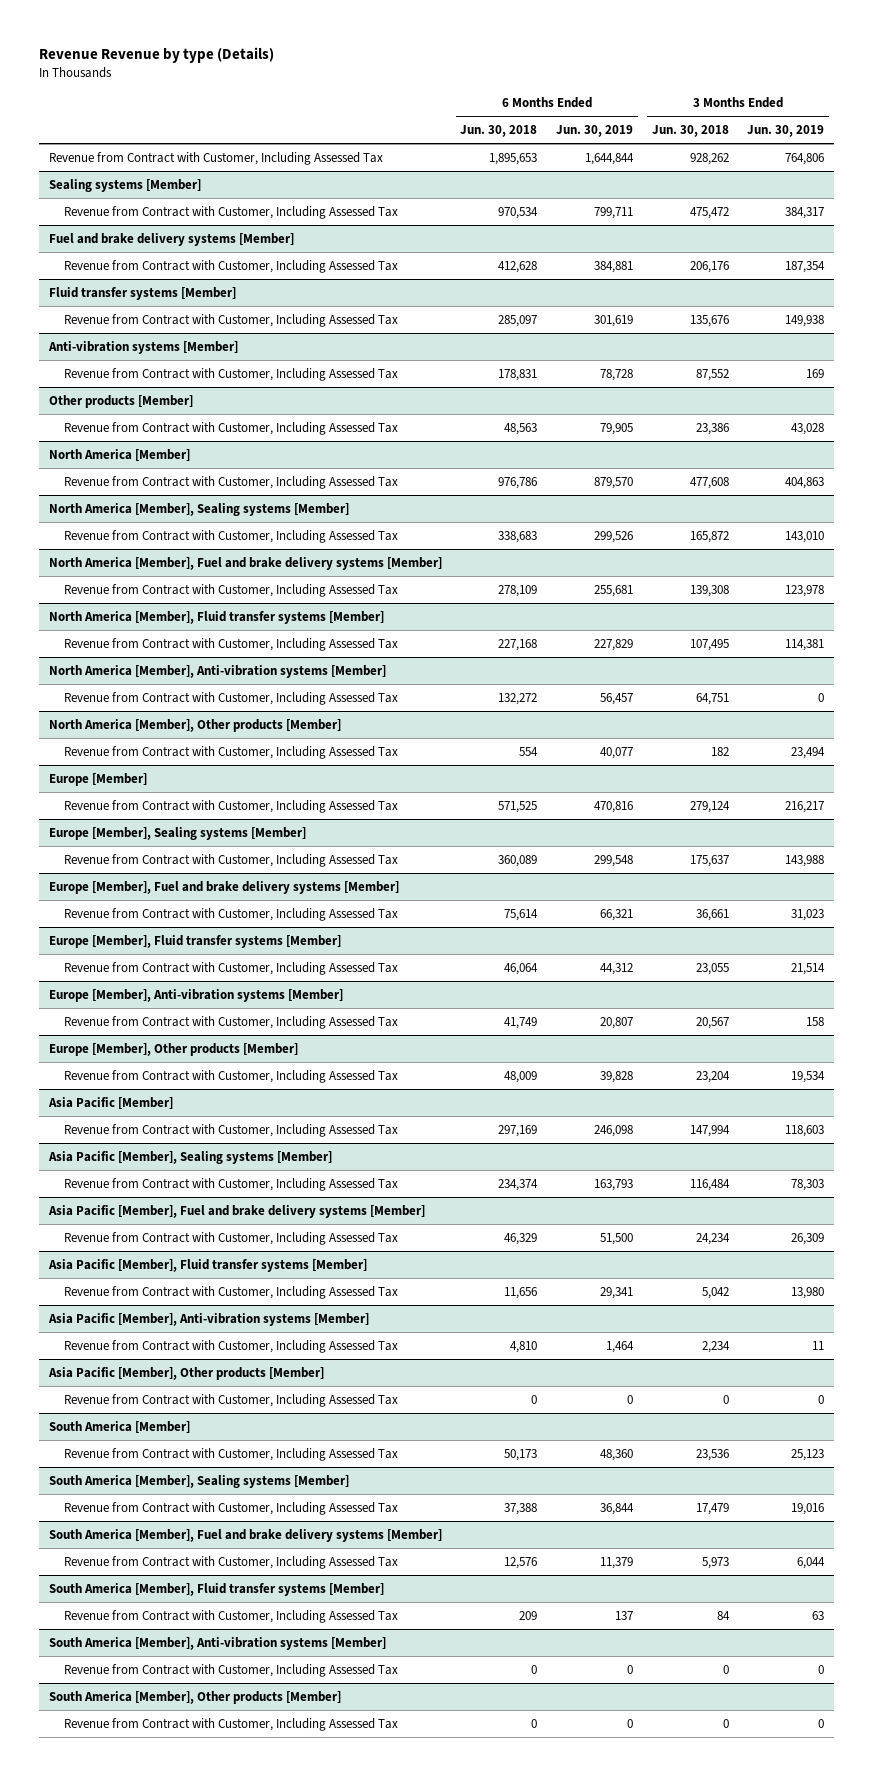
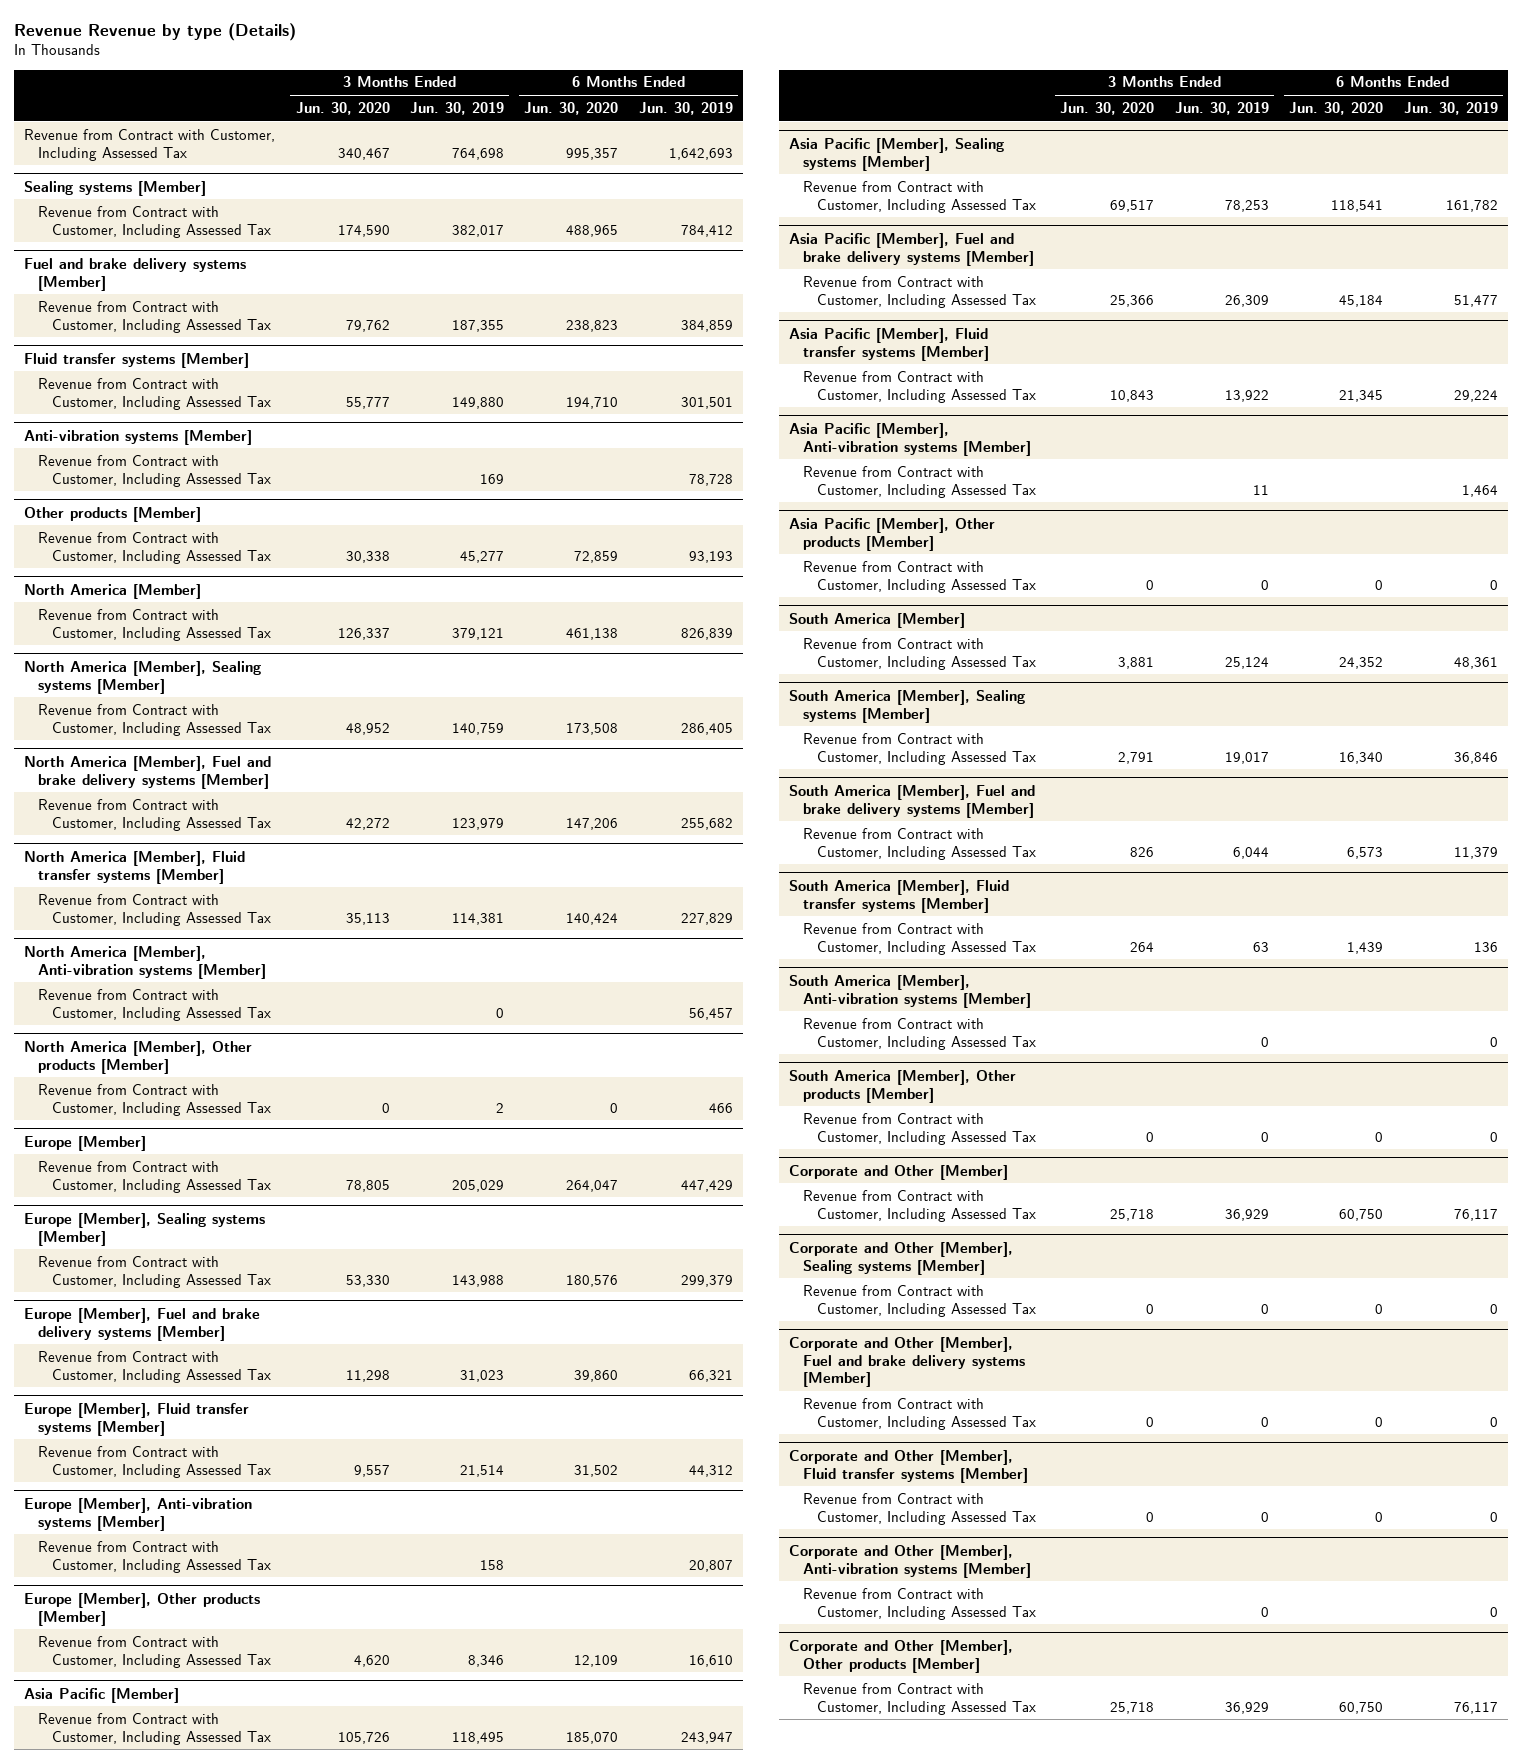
[460,124,538,137] Jun. 30, 2018 -> none
[651,124,729,137] Jun. 30, 2018 -> none
none -> [295,101,390,115] Jun. 30, 2020
none -> [524,101,619,115] Jun. 30, 2020
[584,152,634,165] 1,644,844 -> [668,147,733,160] 1,642,693
[785,152,825,165] 764,806 -> [451,147,504,160] 764,698
[593,206,633,219] 799,711 -> [680,224,733,237] 784,412
[785,206,825,219] 384,317 -> [451,224,504,237] 382,017
[593,260,633,273] 384,881 -> [680,319,733,332] 384,859
[785,260,826,273] 187,354 -> [451,319,504,332] 187,355
[593,314,633,327] 301,619 -> [680,396,733,409] 301,501
[785,314,825,327] 149,938 -> [451,396,504,409] 149,880
[599,422,633,435] 79,905 -> [688,550,733,563] 93,193
[791,422,825,435] 43,028 -> [459,550,504,563] 45,277
[593,476,633,489] 879,570 -> [680,627,733,640] 826,839
[785,476,825,489] 404,863 -> [451,627,504,640] 379,121
[593,530,633,543] 299,526 -> [680,722,733,735] 286,405
[785,530,825,543] 143,010 -> [451,722,504,735] 140,759
[593,584,633,597] 255,681 -> [680,817,733,830] 255,682
[785,584,825,597] 123,978 -> [451,817,504,830] 123,979
[599,746,633,759] 40,077 -> [708,1102,733,1113] 466
[791,746,826,759] 23,494 -> [495,1102,504,1113] 2
[593,800,633,813] 470,816 -> [680,1179,733,1192] 447,429
[785,800,825,813] 216,217 -> [451,1179,504,1192] 205,029
[593,854,633,867] 299,548 -> [680,1274,733,1287] 299,379
[599,1070,633,1083] 39,828 -> [688,1654,733,1667] 16,610
[791,1070,826,1083] 19,534 -> [467,1654,504,1667] 8,346
[593,1124,633,1137] 246,098 -> [680,1731,733,1744] 243,947
[785,1124,825,1137] 118,603 -> [451,1731,504,1744] 118,495
[593,1178,633,1191] 163,793 -> [1445,199,1498,212] 161,782
[791,1178,825,1191] 78,303 -> [1224,199,1269,212] 78,253
[599,1232,633,1245] 51,500 -> [1453,294,1498,307] 51,477
[599,1286,633,1299] 29,341 -> [1453,389,1498,402] 29,224
[791,1286,825,1299] 13,980 -> [1224,389,1269,402] 13,922
[599,1448,633,1461] 48,360 -> [1453,656,1498,669] 48,361
[791,1448,825,1461] 25,123 -> [1224,656,1269,669] 25,124
[599,1502,634,1515] 36,844 -> [1453,751,1498,764] 36,846
[791,1502,825,1515] 19,016 -> [1224,751,1269,764] 19,017
[614,1610,633,1620] 137 -> [1473,941,1498,952] 136
none -> [788,1164,1008,1180] Corporate and Other [Member]
none -> [802,1189,1036,1222] Revenue from Contract with Customer, Including Assessed Tax
none -> [788,1241,1013,1275] Corporate and Other [Member], Sealing systems [Member]
none -> [802,1284,1036,1317] Revenue from Contract with Customer, Including Assessed Tax
none -> [788,1336,1025,1388] Corporate and Other [Member], Fuel and brake delivery systems [Member]
none -> [802,1397,1036,1430] Revenue from Contract with Customer, Including Assessed Tax
none -> [788,1449,1028,1483] Corporate and Other [Member], Fluid transfer systems [Member]
none -> [802,1492,1036,1525] Revenue from Contract with Customer, Including Assessed Tax
none -> [788,1544,1031,1578] Corporate and Other [Member], Anti-vibration systems [Member]
none -> [802,1587,1036,1620] Revenue from Contract with Customer, Including Assessed Tax
none -> [788,1639,1013,1673] Corporate and Other [Member], Other products [Member]
none -> [802,1682,1036,1715] Revenue from Contract with Customer, Including Assessed Tax

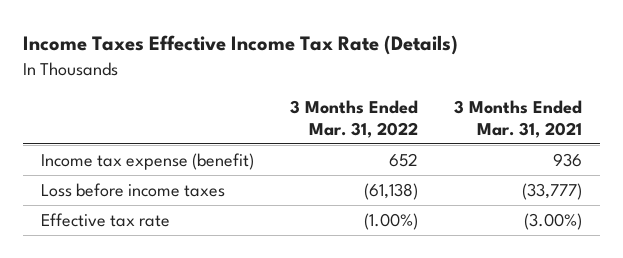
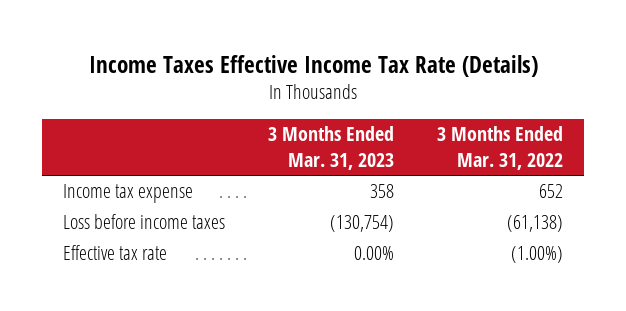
[453,100,582,138] 3 Months Ended Mar. 31, 2021 -> none
none -> [268,126,395,171] 3 Months Ended Mar. 31, 2023
[40,153,254,171] Income tax expense (benefit) -> [63,184,194,204] Income tax expense

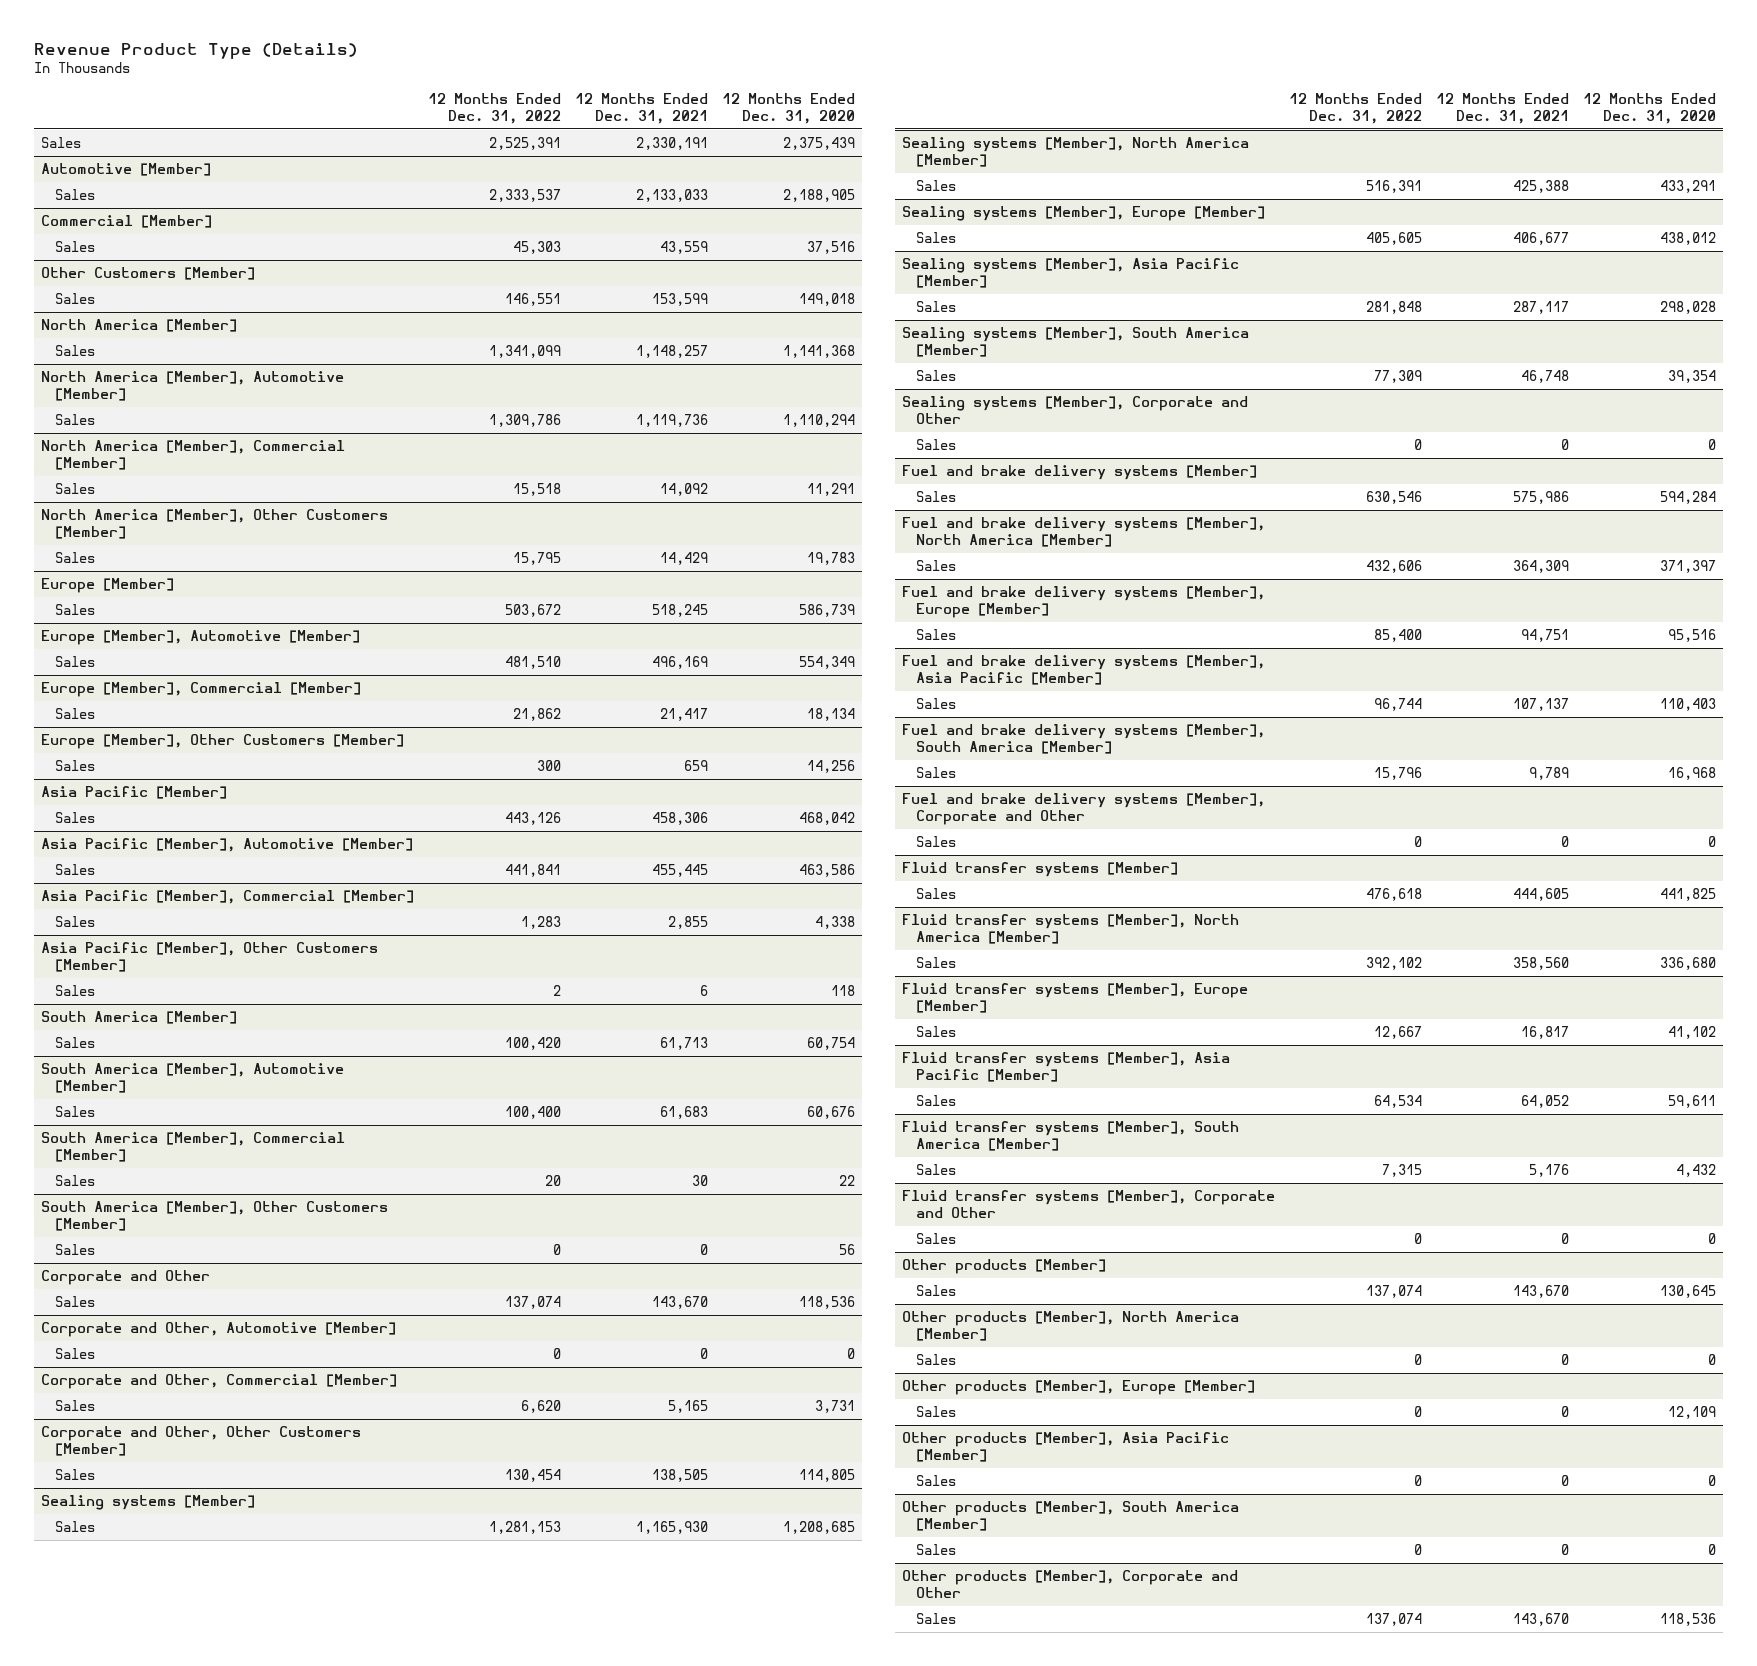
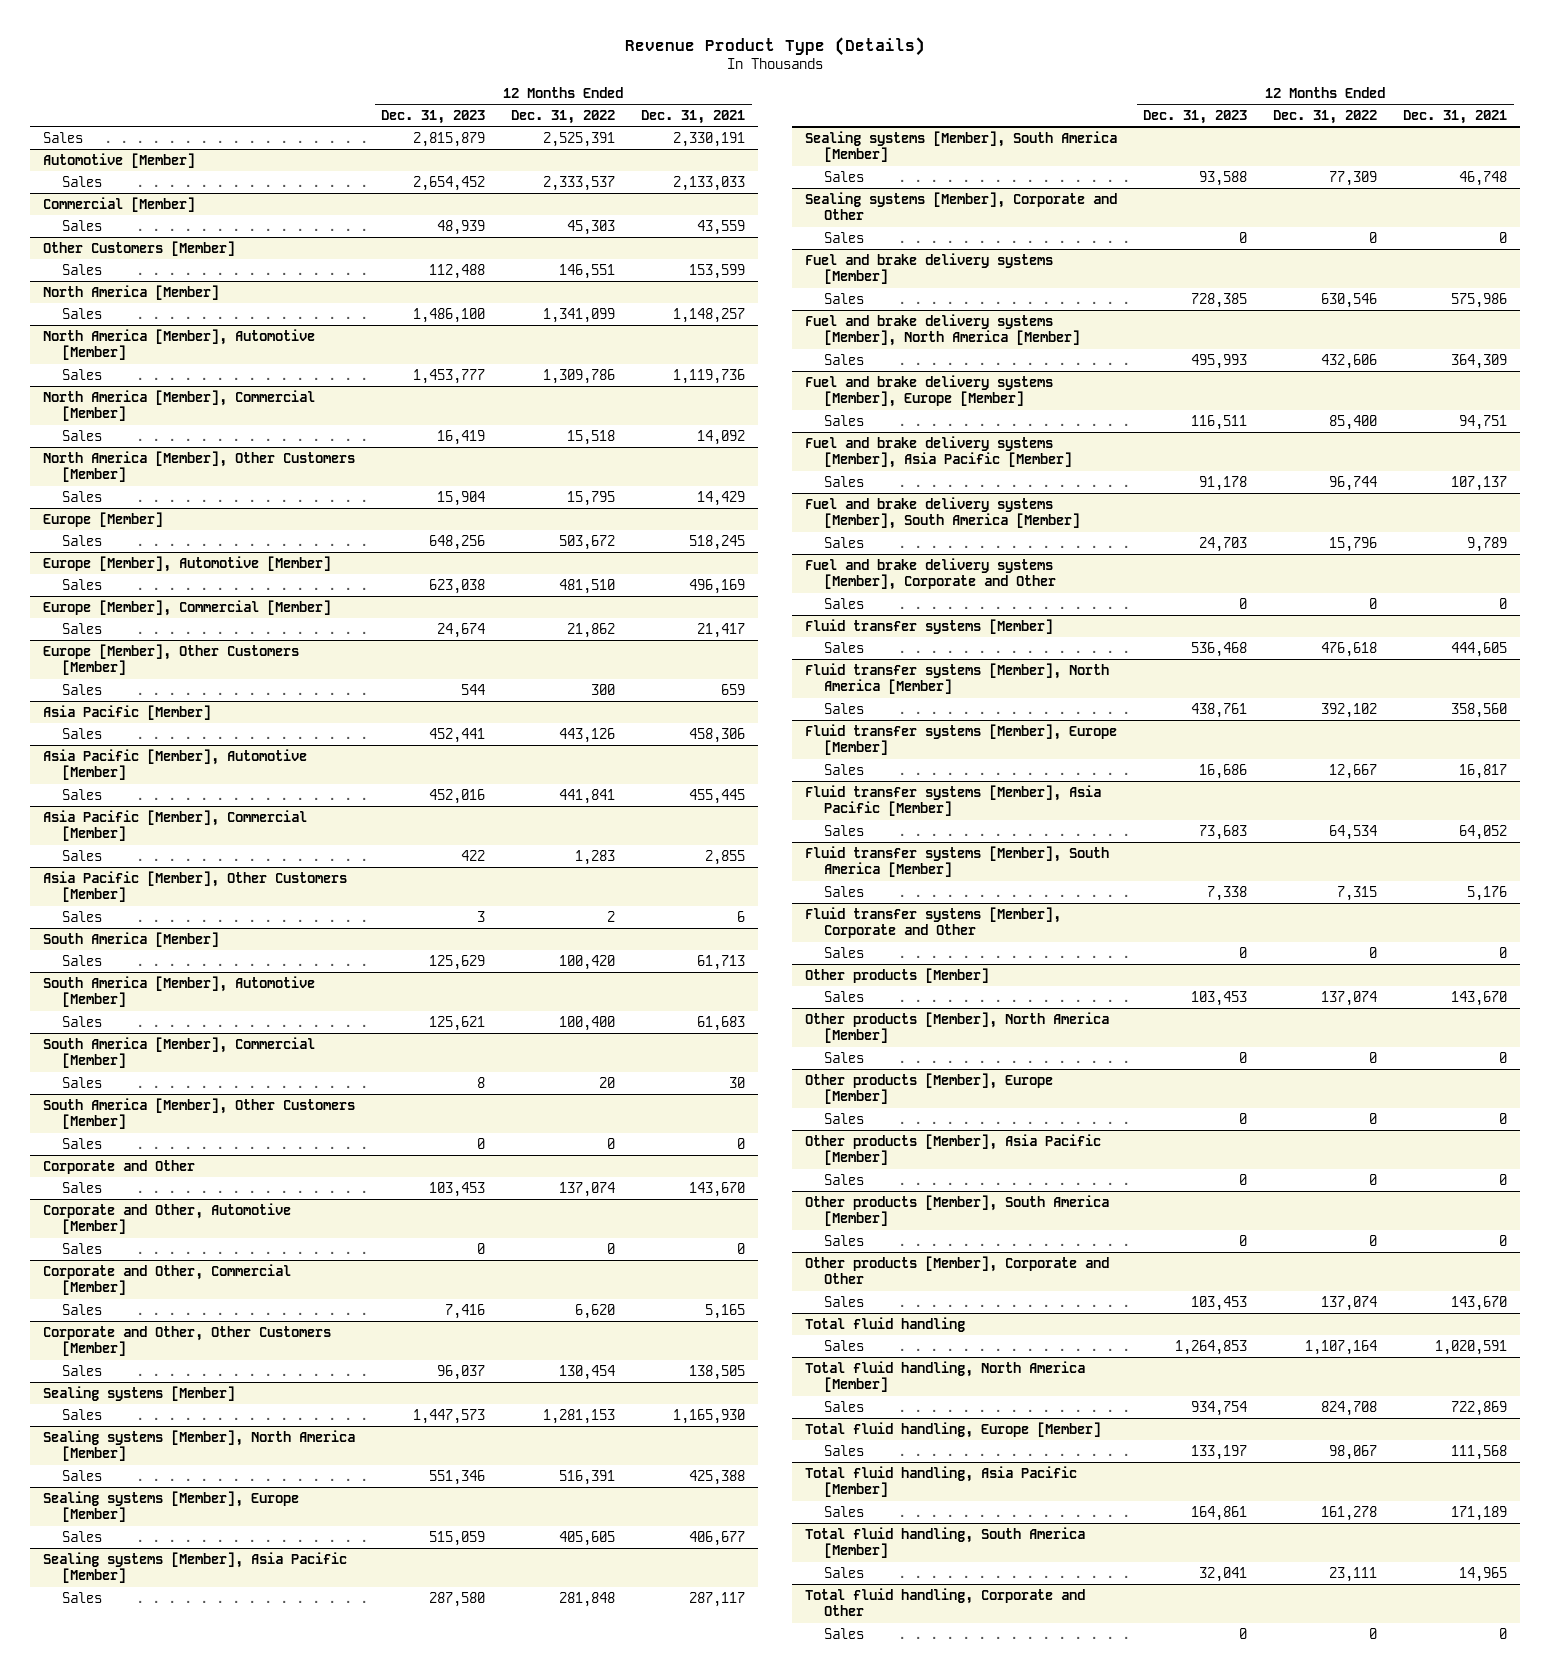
[722,93,856,124] 12 Months Ended Dec. 31, 2020 -> none
none -> [381,110,486,125] Dec. 31, 2023
none -> [805,1316,966,1332] Total fluid handling
none -> [824,1339,865,1351] Sales
none -> [805,1360,1086,1393] Total fluid handling, North America [Member]
none -> [824,1400,865,1412] Sales
none -> [805,1421,1102,1438] Total fluid handling, Europe [Member]
none -> [824,1444,865,1456] Sales
none -> [805,1465,1078,1498] Total fluid handling, Asia Pacific [Member]
none -> [824,1505,865,1517] Sales
none -> [805,1526,1086,1559] Total fluid handling, South America [Member]
none -> [824,1566,865,1578] Sales
none -> [805,1587,1086,1617] Total fluid handling, Corporate and Other
none -> [824,1627,865,1639] Sales

